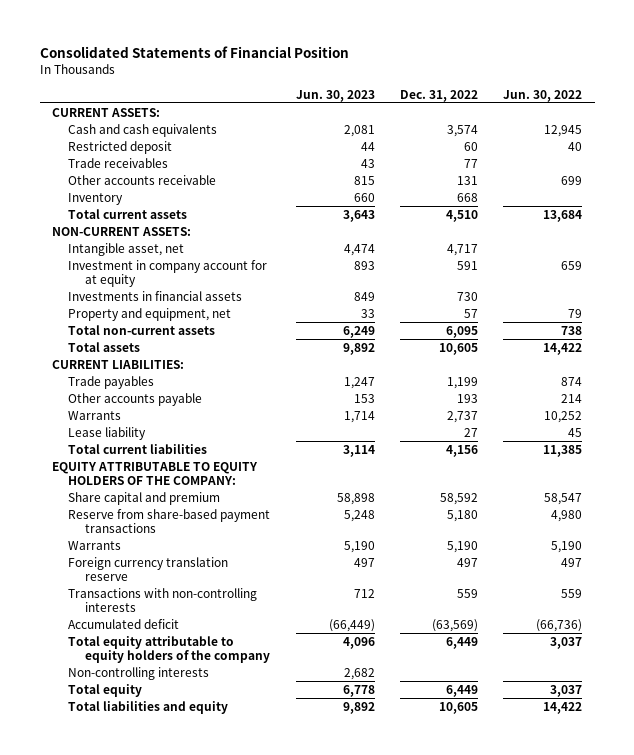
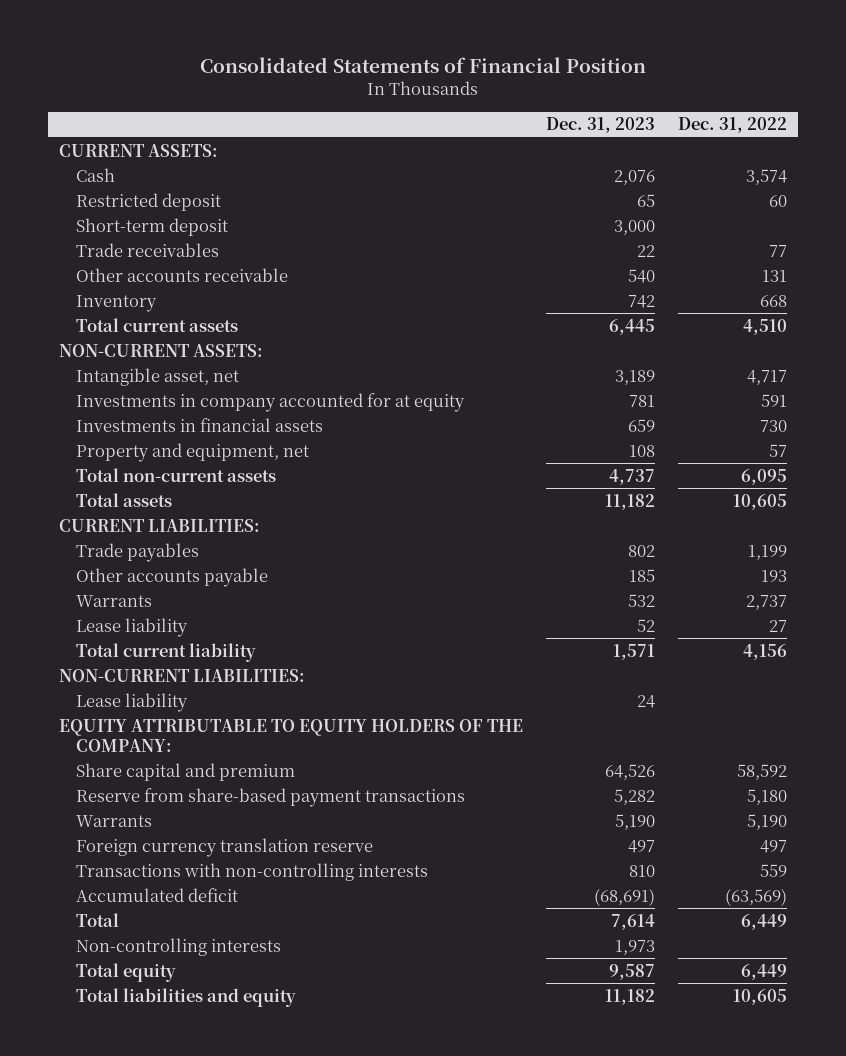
[295,89,375,102] Jun. 30, 2023 -> none
[503,89,583,102] Jun. 30, 2022 -> none
none -> [545,117,655,134] Dec. 31, 2023
[68,123,218,137] Cash and cash equivalents -> [76,167,116,182] Cash
none -> [76,217,229,236] Short-term deposit
[68,259,268,287] Investment in company account for at equity -> [76,392,466,412] Investments in company accounted for at equity
[68,443,208,454] Total current liabilities -> [76,642,257,662] Total current liability
none -> [58,668,305,682] NON-CURRENT LIABILITIES:
none -> [76,692,189,712] Lease liability
[68,635,270,663] Total equity attributable to equity holders of the company -> [76,912,120,927] Total

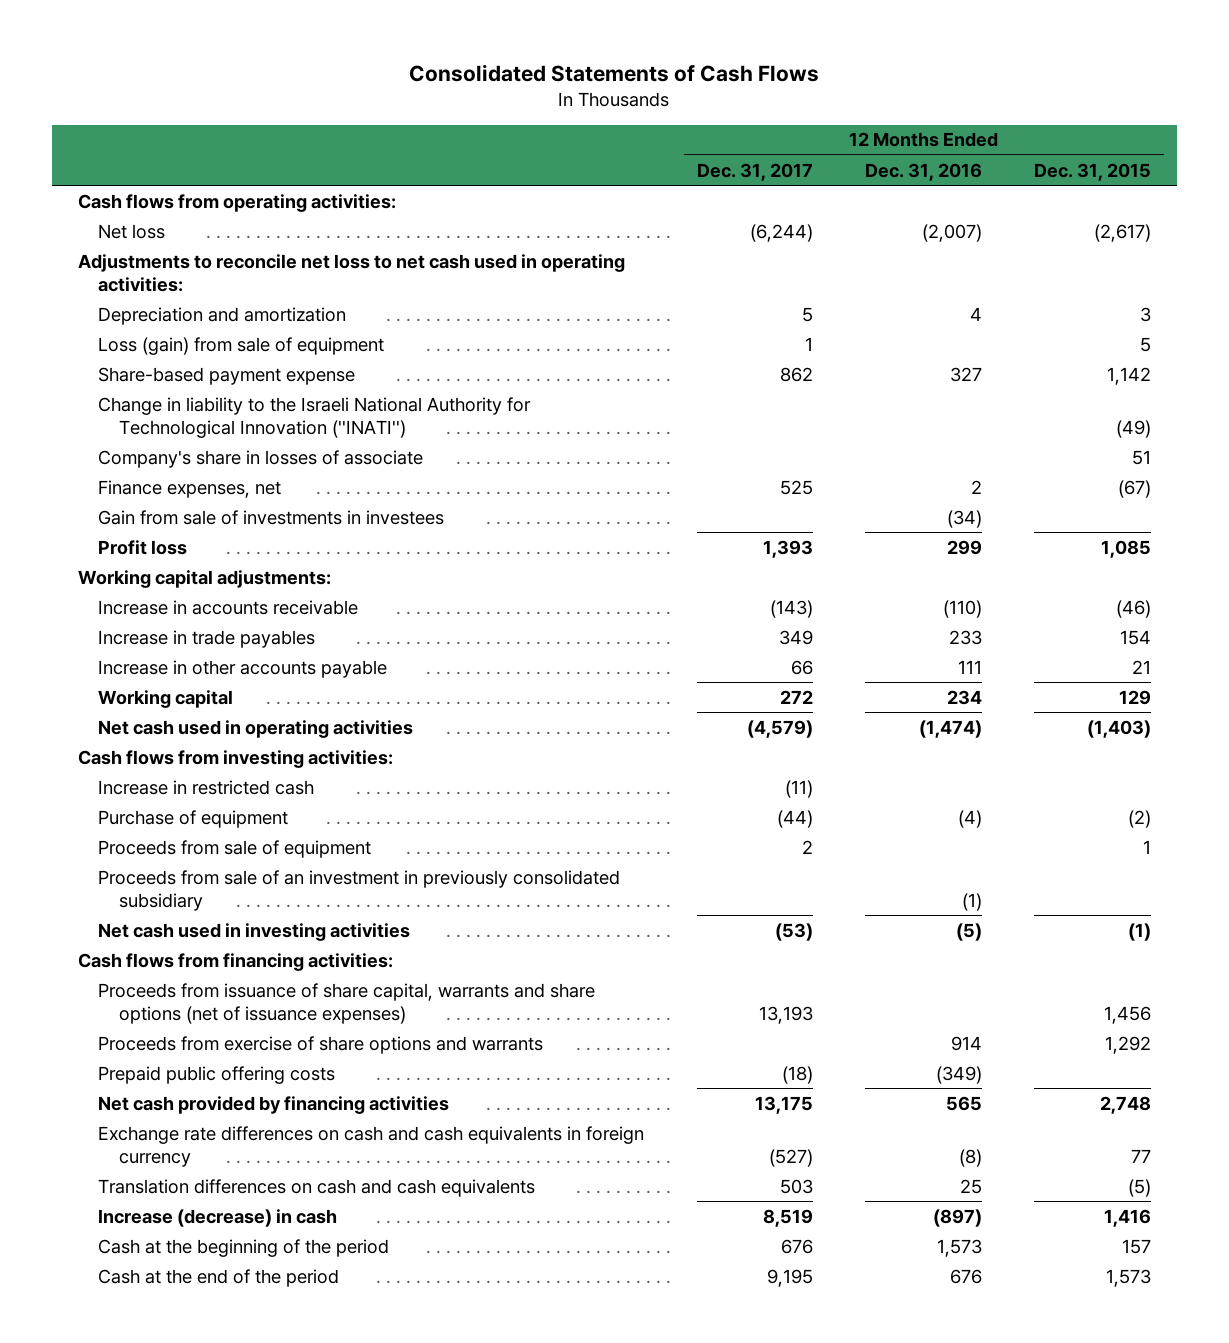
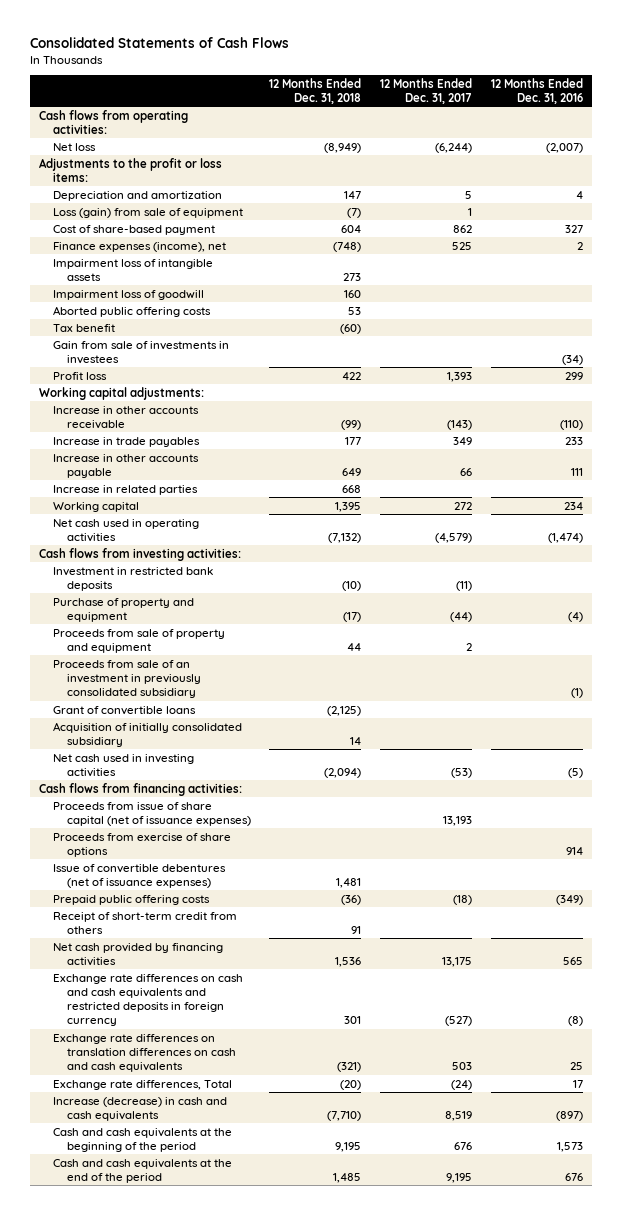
[1033,162,1151,181] Dec. 31, 2015 -> none
none -> [269,77,362,104] 12 Months Ended Dec. 31, 2018
[77,253,625,292] Adjustments to reconcile net loss to net cash used in operating activities: -> [39,157,223,182] Adjustments to the profit or loss items:
[98,396,532,438] Change in liability to the Israeli National Authority for Technological Innovation (''INATI'') -> none
[98,449,424,468] Company's share in losses of associate -> none
[98,366,356,385] Share-based payment expense -> [52,224,215,235] Cost of share-based payment
[98,479,282,498] Finance expenses, net -> [52,241,226,252] Finance expenses (income), net
none -> [52,258,213,281] Impairment loss of intangible assets
none -> [52,289,204,300] Impairment loss of goodwill
none -> [52,305,211,317] Aborted public offering costs
none -> [52,323,115,332] Tax benefit
[98,599,359,615] Increase in accounts receivable -> [52,405,199,429] Increase in other accounts receivable
none -> [52,484,198,495] Increase in related parties
[98,779,315,795] Increase in restricted cash -> [52,566,213,591] Investment in restricted bank deposits
[98,809,289,828] Purchase of equipment -> [52,597,194,622] Purchase of property and equipment
[98,839,372,858] Proceeds from sale of equipment -> [52,628,225,653] Proceeds from sale of property and equipment
none -> [52,705,196,715] Grant of convertible loans
none -> [52,721,242,747] Acquisition of initially consolidated subsidiary
[98,982,596,1024] Proceeds from issuance of share capital, warrants and share options (net of issuance expenses) -> [52,801,251,826] Proceeds from issue of share capital (net of issuance expenses)
[98,1035,544,1054] Proceeds from exercise of share options and warrants -> [52,832,231,857] Proceeds from exercise of share options
none -> [52,863,226,888] Issue of convertible debentures (net of issuance expenses)
none -> [52,911,237,934] Receipt of short-term credit from others
[98,1125,645,1167] Exchange rate differences on cash and cash equivalents in foreign currency -> [52,973,243,1027] Exchange rate differences on cash and cash equivalents and restricted deposits in foreign currency
[98,1178,536,1197] Translation differences on cash and cash equivalents -> [52,1033,236,1073] Exchange rate differences on translation differences on cash and cash equivalents
none -> [52,1079,232,1090] Exchange rate differences, Total
[98,1208,338,1227] Increase (decrease) in cash -> [52,1096,227,1121] Increase (decrease) in cash and cash equivalents
[98,1238,390,1257] Cash at the beginning of the period -> [52,1127,232,1152] Cash and cash equivalents at the beginning of the period
[98,1268,340,1287] Cash at the end of the period -> [52,1158,232,1183] Cash and cash equivalents at the end of the period

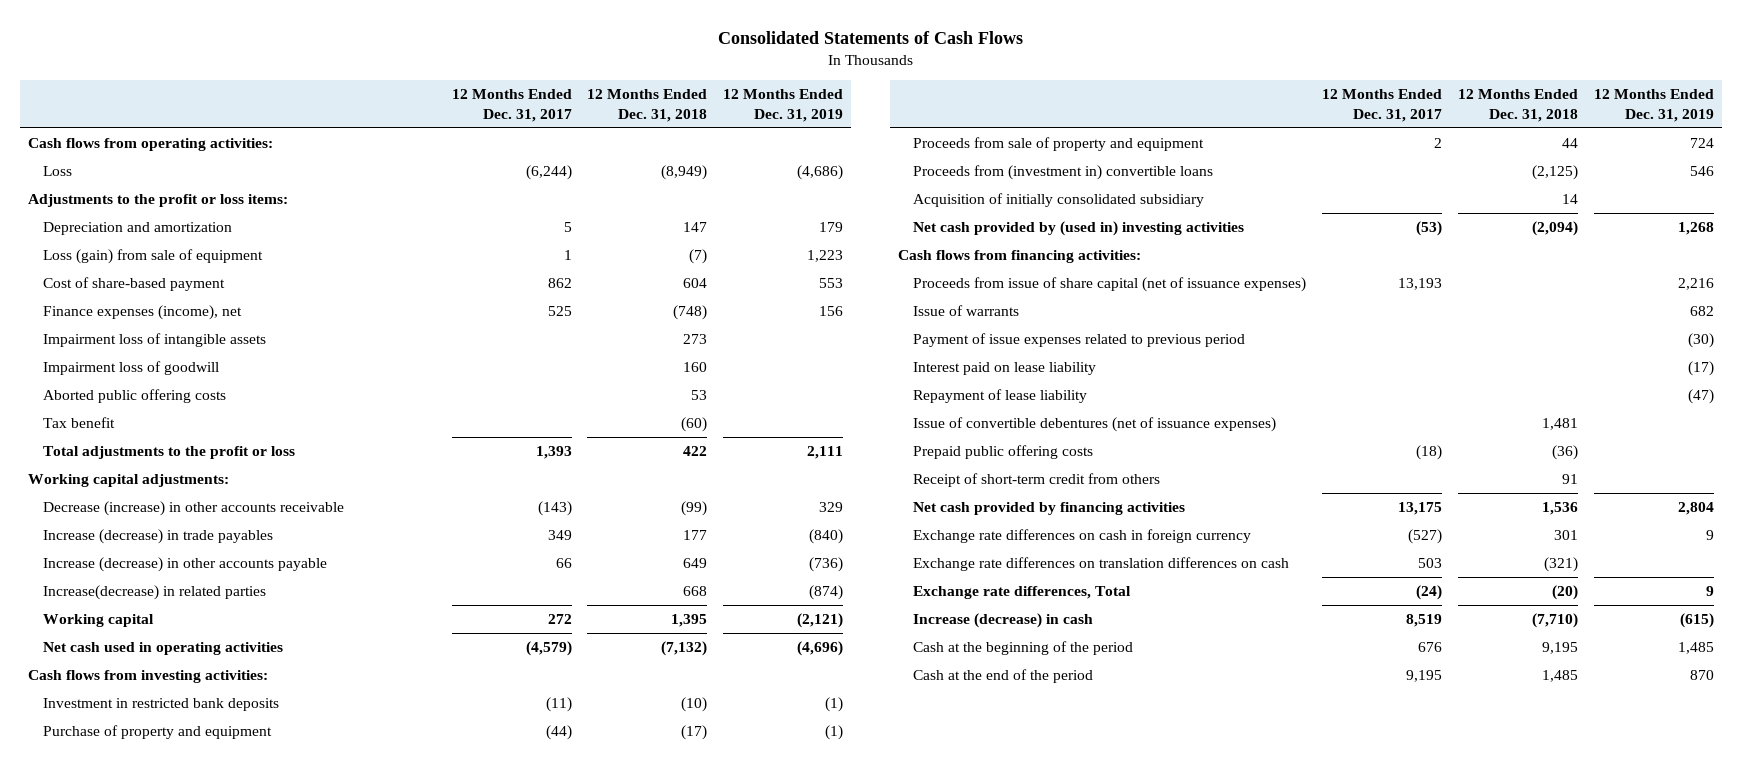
[490,77,583,104] 12 Months Ended Dec. 31, 2016 -> none
none -> [723,89,844,123] 12 Months Ended Dec. 31, 2019
[52,142,96,151] Net loss -> [42,165,72,176] Loss
[52,340,229,364] Gain from sale of investments in investees -> none
[52,371,107,380] Profit loss -> [42,445,295,459] Total adjustments to the profit or loss
[52,405,199,429] Increase in other accounts receivable -> [42,500,344,516] Decrease (increase) in other accounts receivable
[52,436,200,447] Increase in trade payables -> [42,528,273,544] Increase (decrease) in trade payables
[52,453,199,478] Increase in other accounts payable -> [42,556,327,572] Increase (decrease) in other accounts payable
[52,484,198,495] Increase in related parties -> [42,584,266,600] Increase(decrease) in related parties
[52,659,201,699] Proceeds from sale of an investment in previously consolidated subsidiary -> none
[52,705,196,715] Grant of convertible loans -> [912,164,1213,180] Proceeds from (investment in) convertible loans
[52,753,194,777] Net cash used in investing activities -> [912,220,1244,236] Net cash provided by (used in) investing activities
[52,832,231,857] Proceeds from exercise of share options -> none
none -> [912,304,1019,316] Issue of warrants
none -> [912,332,1245,347] Payment of issue expenses related to previous period
none -> [912,361,1096,375] Interest paid on lease liability
none -> [912,388,1087,403] Repayment of lease liability
[52,973,243,1027] Exchange rate differences on cash and cash equivalents and restricted deposits in foreign currency -> [912,528,1251,543] Exchange rate differences on cash in foreign currency
[52,1033,236,1073] Exchange rate differences on translation differences on cash and cash equivalents -> [912,556,1289,571] Exchange rate differences on translation differences on cash
[52,1096,227,1121] Increase (decrease) in cash and cash equivalents -> [912,612,1093,628] Increase (decrease) in cash
[52,1127,232,1152] Cash and cash equivalents at the beginning of the period -> [912,640,1133,655] Cash at the beginning of the period
[52,1158,232,1183] Cash and cash equivalents at the end of the period -> [912,668,1093,683] Cash at the end of the period

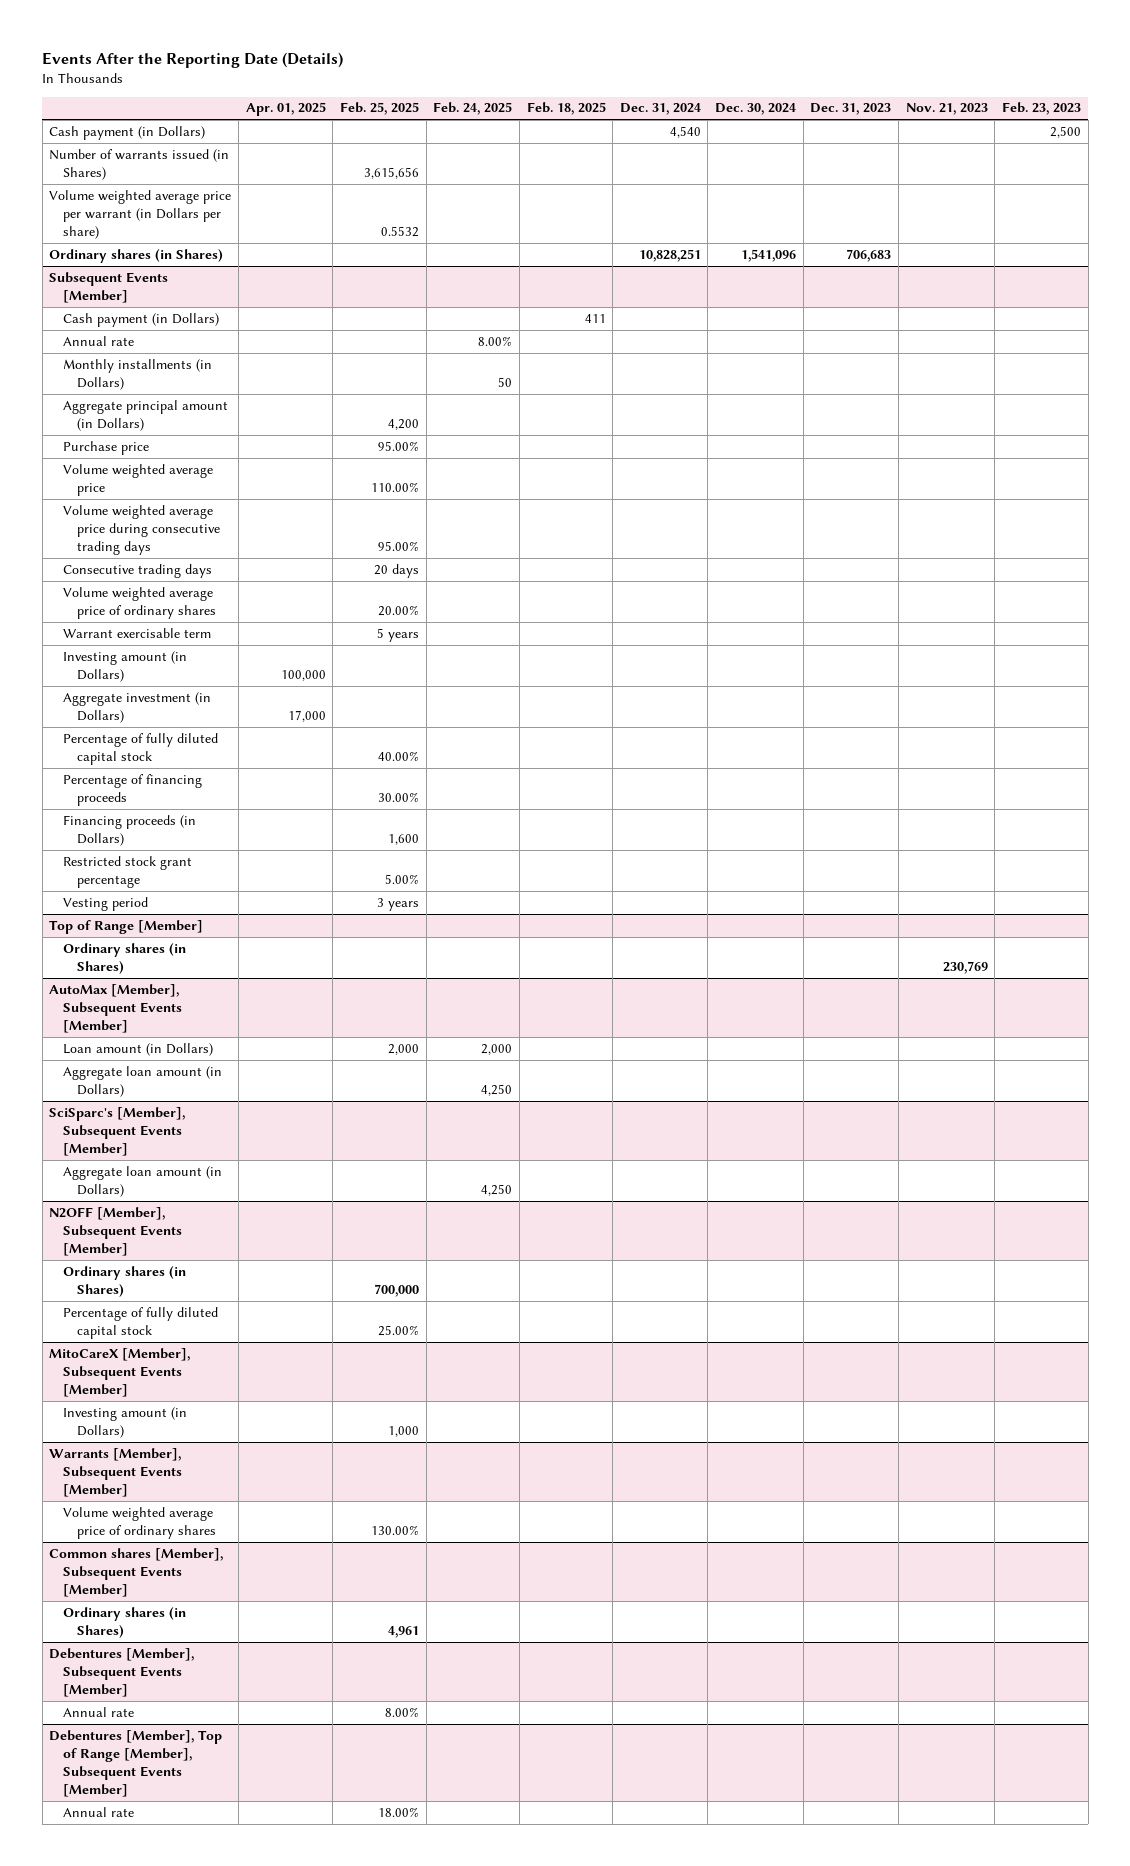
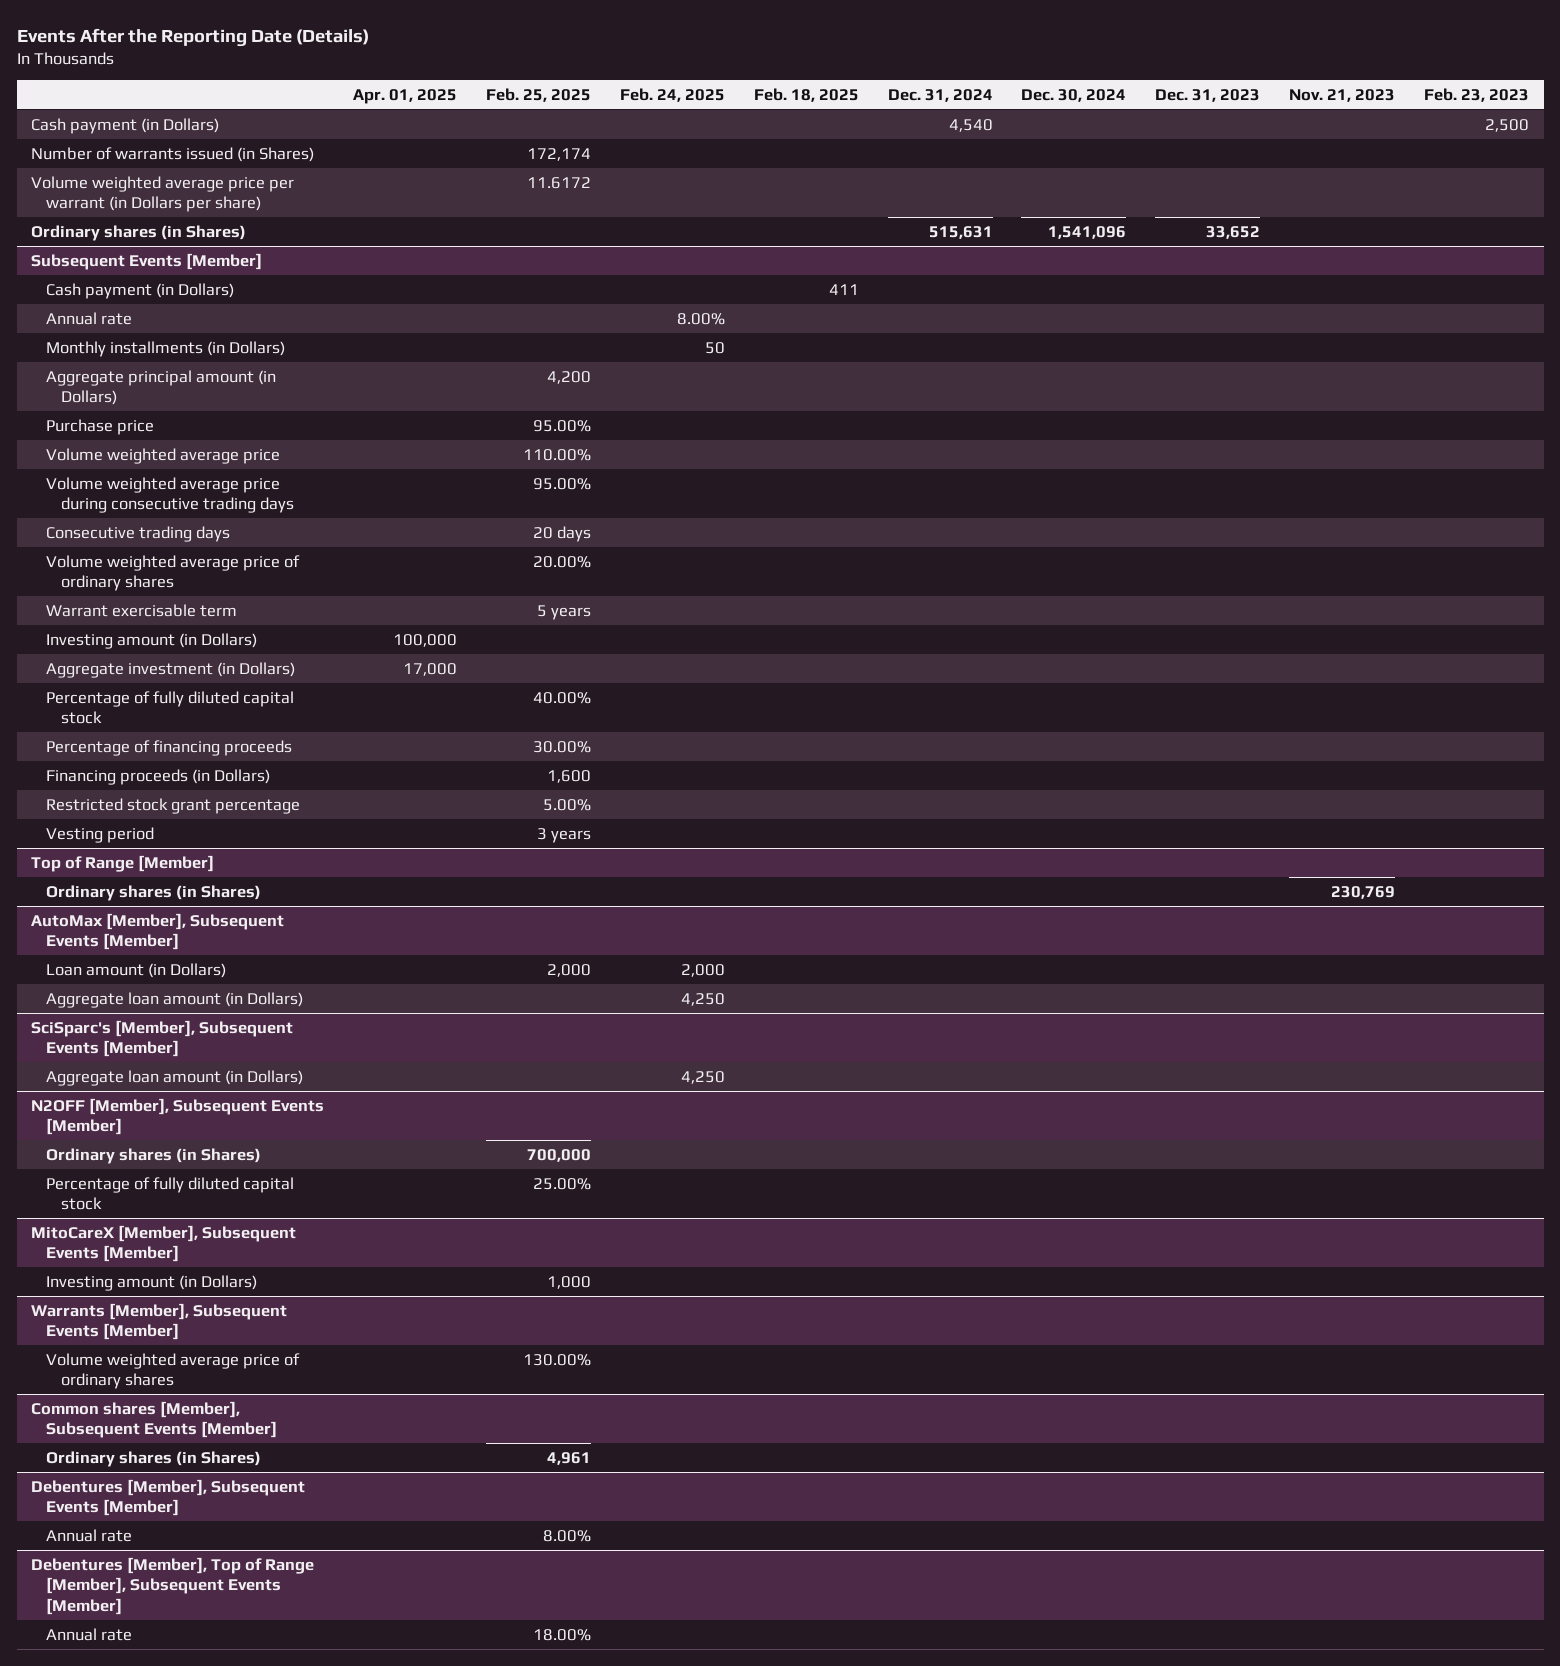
[363,166,419,179] 3,615,656 -> [526,147,591,161] 172,174
[380,225,419,237] 0.5532 -> [526,176,591,189] 11.6172
[638,248,701,262] 10,828,251 -> [928,225,993,239] 515,631
[846,248,892,262] 706,683 -> [1206,225,1261,239] 33,652

